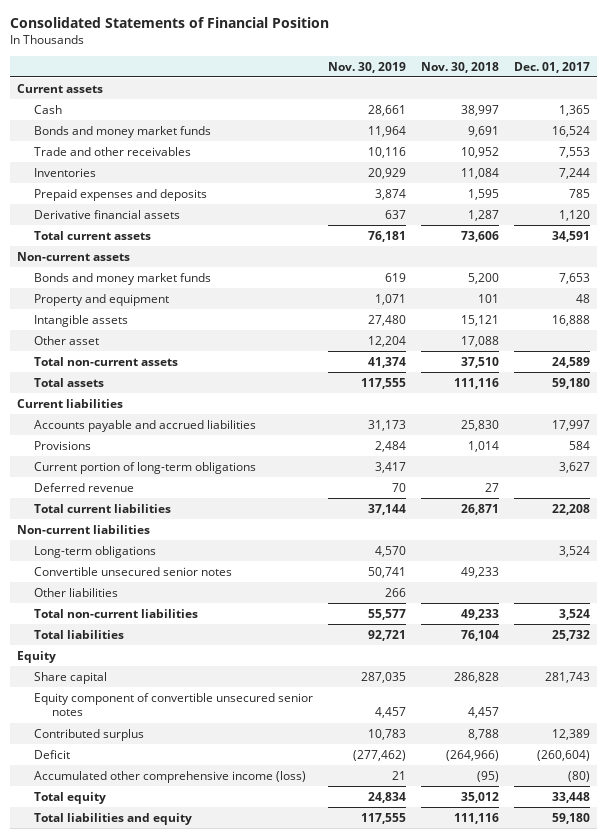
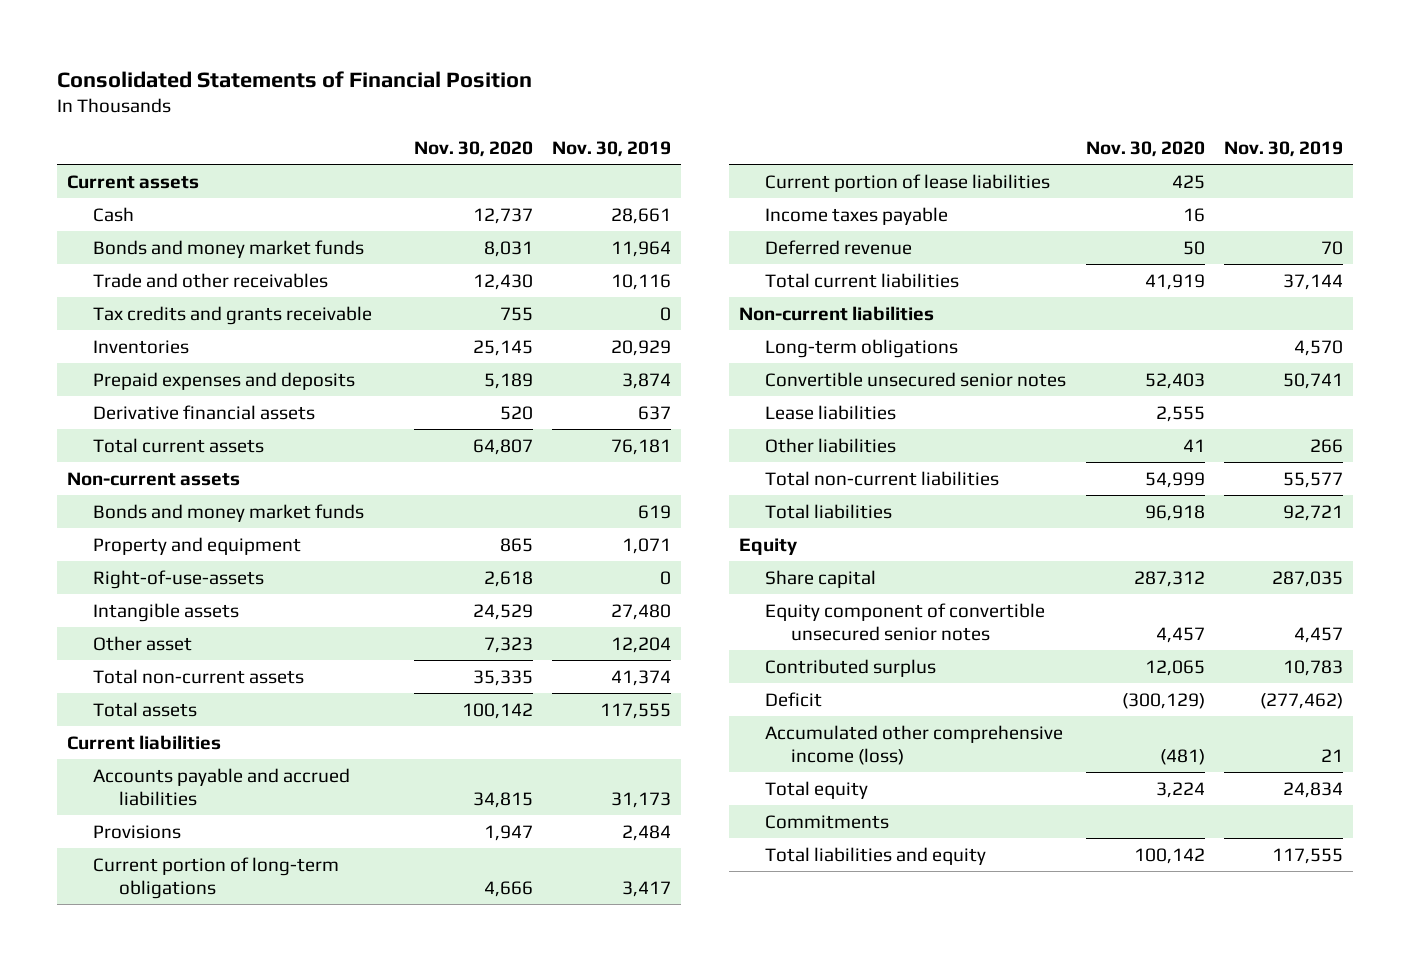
[420,61,499,73] Nov. 30, 2018 -> none
[513,61,590,73] Dec. 01, 2017 -> none
none -> [413,141,533,158] Nov. 30, 2020
none -> [92,305,372,325] Tax credits and grants receivable
none -> [92,569,264,589] Right-of-use-assets
none -> [764,173,1050,192] Current portion of lease liabilities
none -> [764,206,948,225] Income taxes payable
none -> [764,404,896,420] Lease liabilities
none -> [764,814,889,829] Commitments

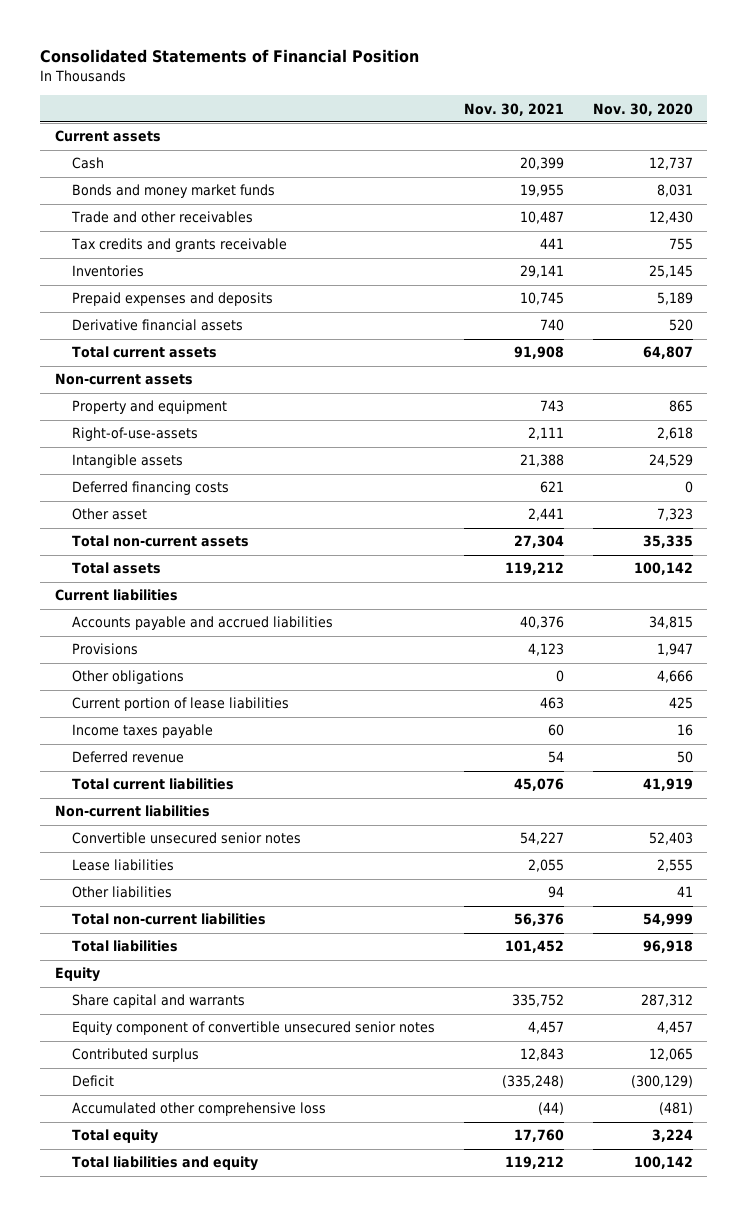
[552,141,672,158] Nov. 30, 2019 -> none
none -> [463,102,564,116] Nov. 30, 2021
[92,503,364,522] Bonds and money market funds -> none
none -> [71,481,229,496] Deferred financing costs
[92,856,339,899] Current portion of long-term obligations -> [71,670,184,685] Other obligations
[764,338,958,358] Long-term obligations -> none
[764,569,876,588] Share capital -> [71,994,245,1009] Share capital and warrants
[764,724,1063,765] Accumulated other comprehensive income (loss) -> [71,1102,326,1117] Accumulated other comprehensive loss
[764,814,889,829] Commitments -> none

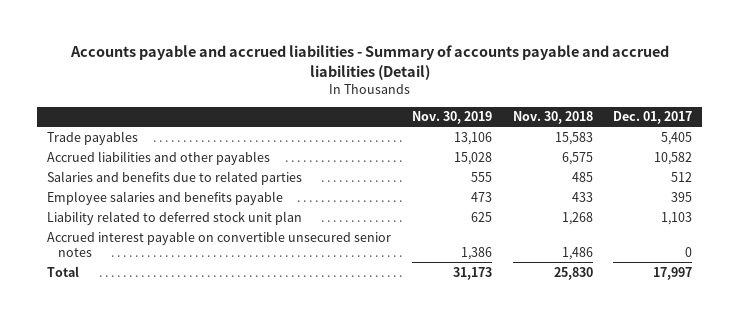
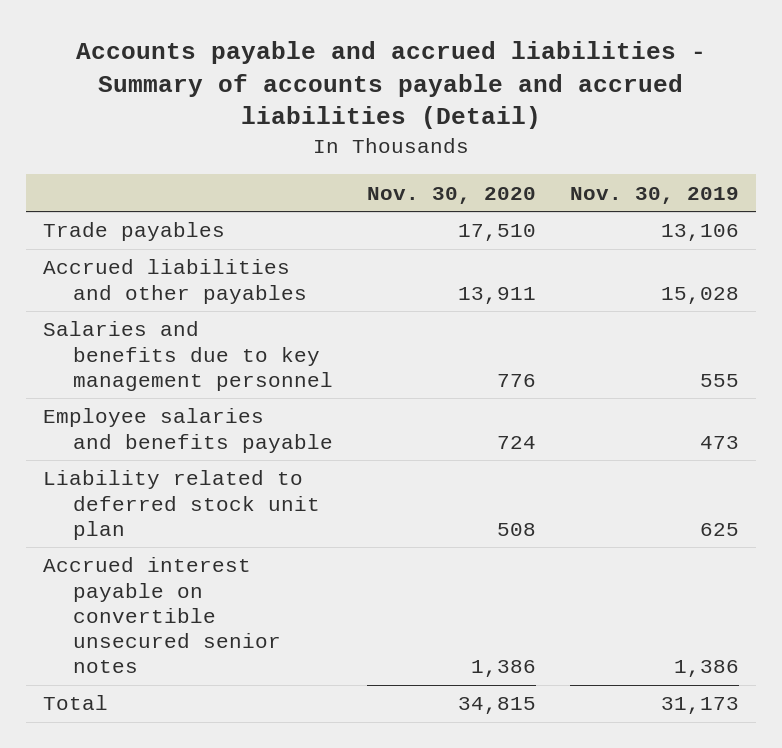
[512,111,593,125] Nov. 30, 2018 -> none
[613,111,693,125] Dec. 01, 2017 -> none
none -> [366,186,536,204] Nov. 30, 2020
[47,170,303,185] Salaries and benefits due to related parties -> [42,321,333,391] Salaries and benefits due to key management personnel

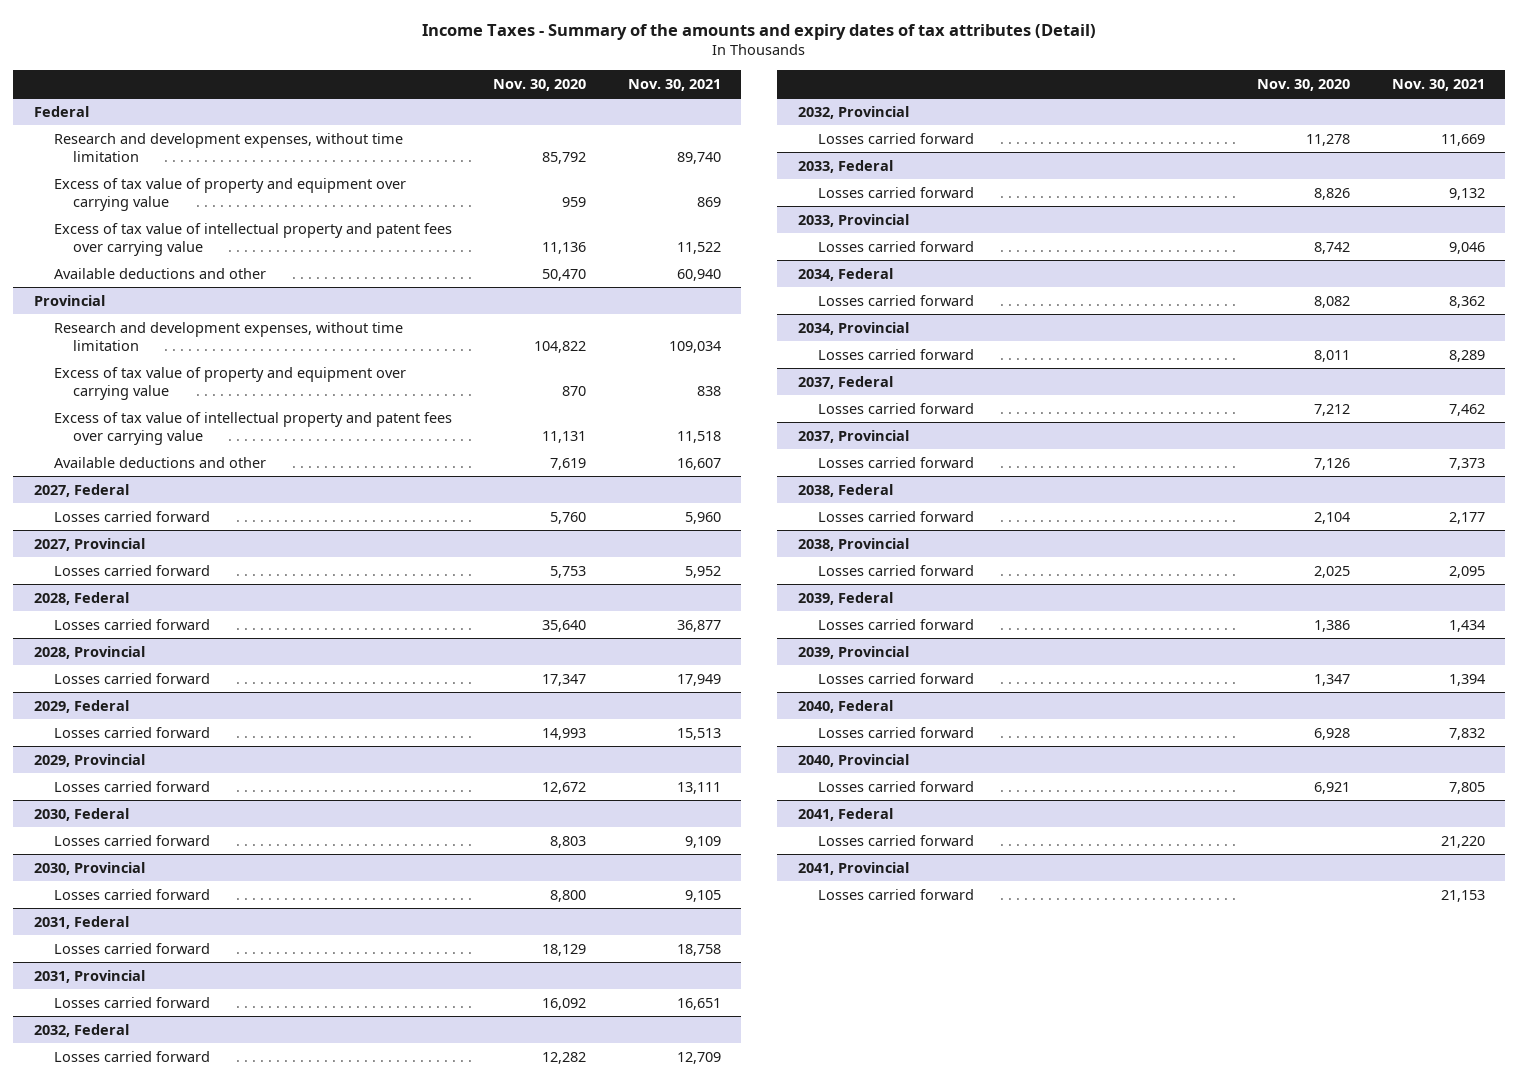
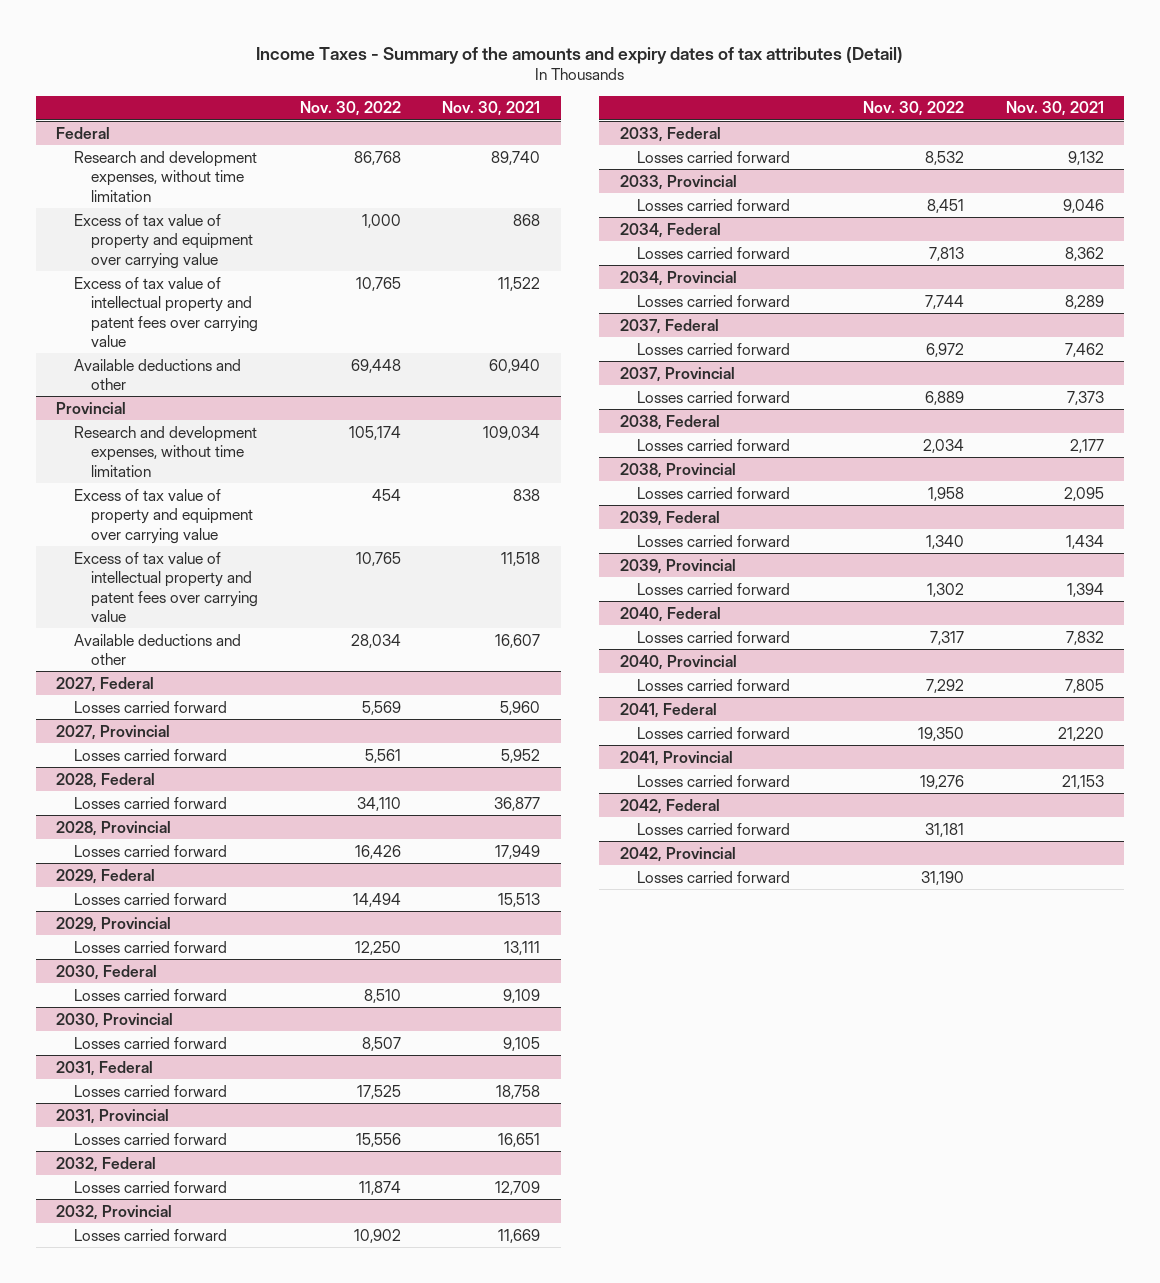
[493,78,587,91] Nov. 30, 2020 -> none
none -> [299,101,401,117] Nov. 30, 2022
[696,196,721,207] 869 -> [512,213,540,226] 868
none -> [620,798,721,814] 2042, Federal
none -> [637,822,791,835] Losses carried forward
none -> [620,846,737,862] 2042, Provincial
none -> [637,870,791,883] Losses carried forward

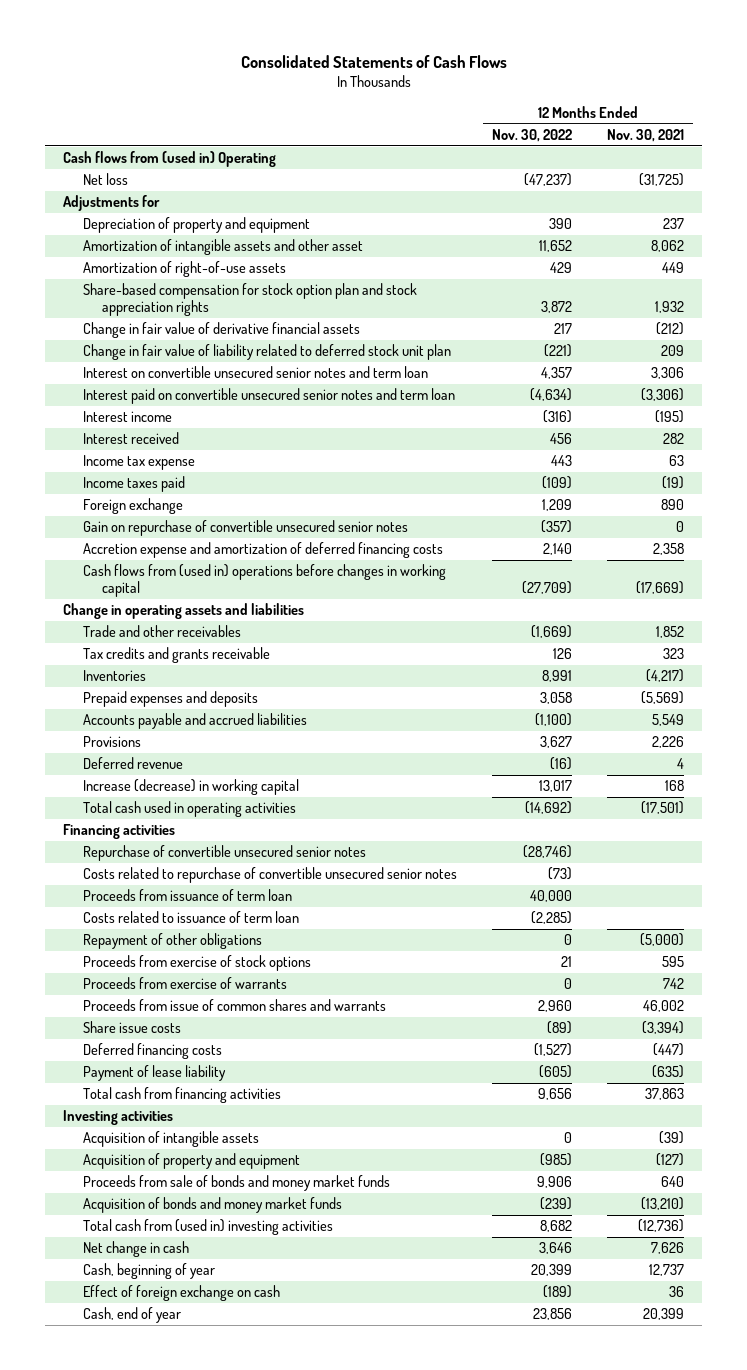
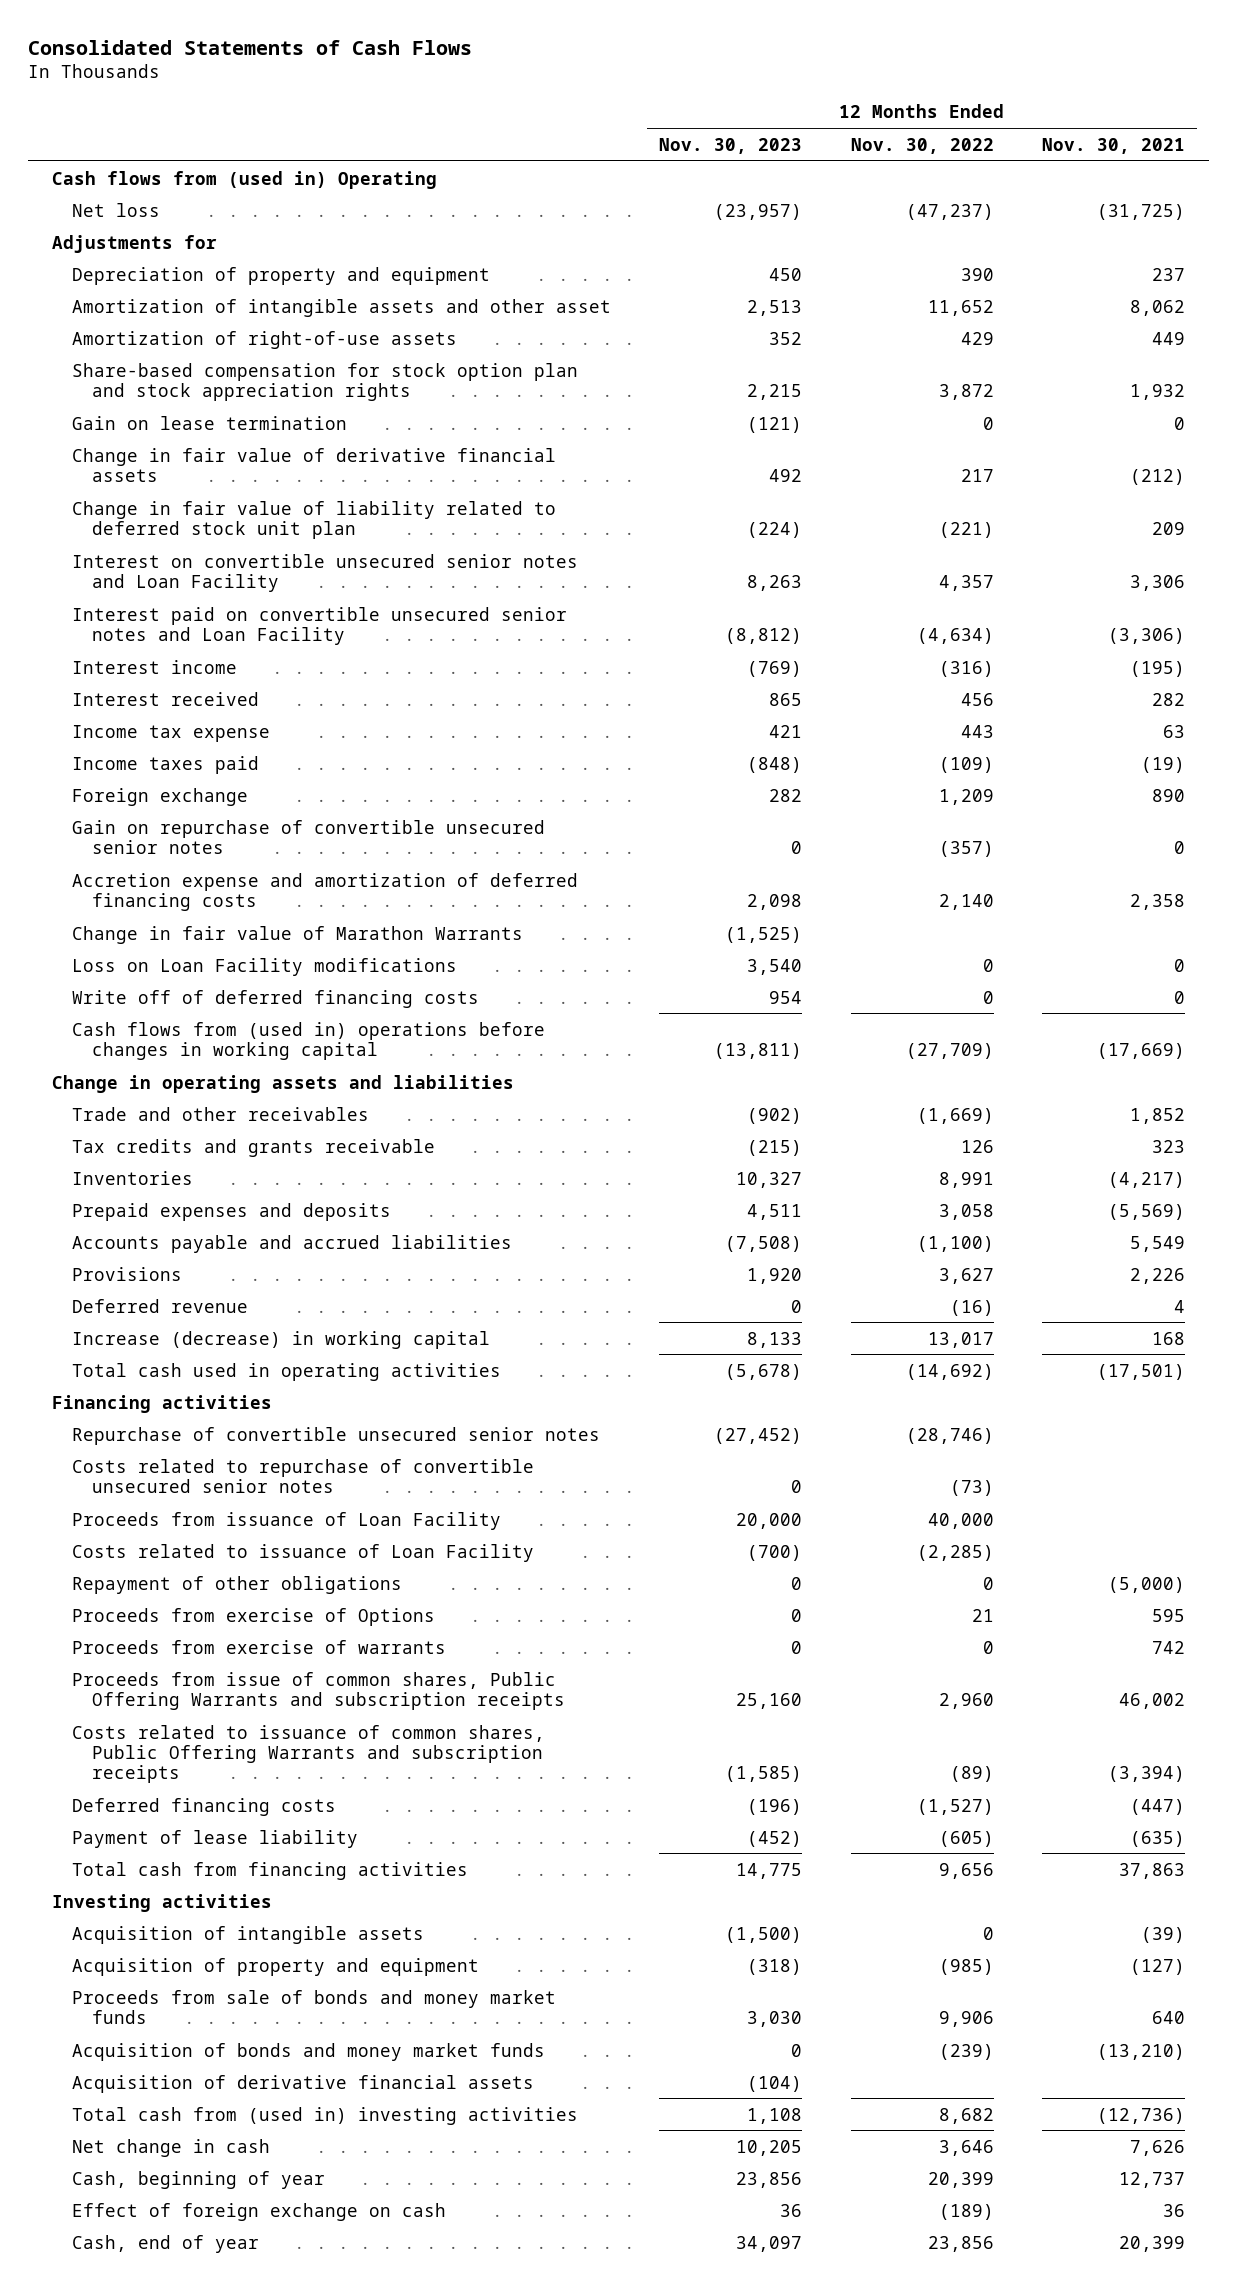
none -> [659,137,803,154] Nov. 30, 2023
none -> [71,415,347,430] Gain on lease termination
[82,366,428,379] Interest on convertible unsecured senior notes and term loan -> [71,553,578,592] Interest on convertible unsecured senior notes and Loan Facility
[82,388,455,405] Interest paid on convertible unsecured senior notes and term loan -> [71,606,567,645] Interest paid on convertible unsecured senior notes and Loan Facility
none -> [71,925,523,944] Change in fair value of Marathon Warrants
none -> [71,957,457,976] Loss on Loan Facility modifications
none -> [71,989,479,1008] Write off of deferred financing costs
[82,889,292,902] Proceeds from issuance of term loan -> [71,1511,501,1530] Proceeds from issuance of Loan Facility
[82,911,299,924] Costs related to issuance of term loan -> [71,1543,534,1562] Costs related to issuance of Loan Facility
[82,955,311,972] Proceeds from exercise of stock options -> [71,1607,435,1626] Proceeds from exercise of Options
[82,999,386,1012] Proceeds from issue of common shares and warrants -> [71,1671,565,1710] Proceeds from issue of common shares, Public Offering Warrants and subscription receipts
[82,1021,181,1034] Share issue costs -> [71,1724,545,1783] Costs related to issuance of common shares, Public Offering Warrants and subscription receipts
none -> [71,2074,534,2093] Acquisition of derivative financial assets

